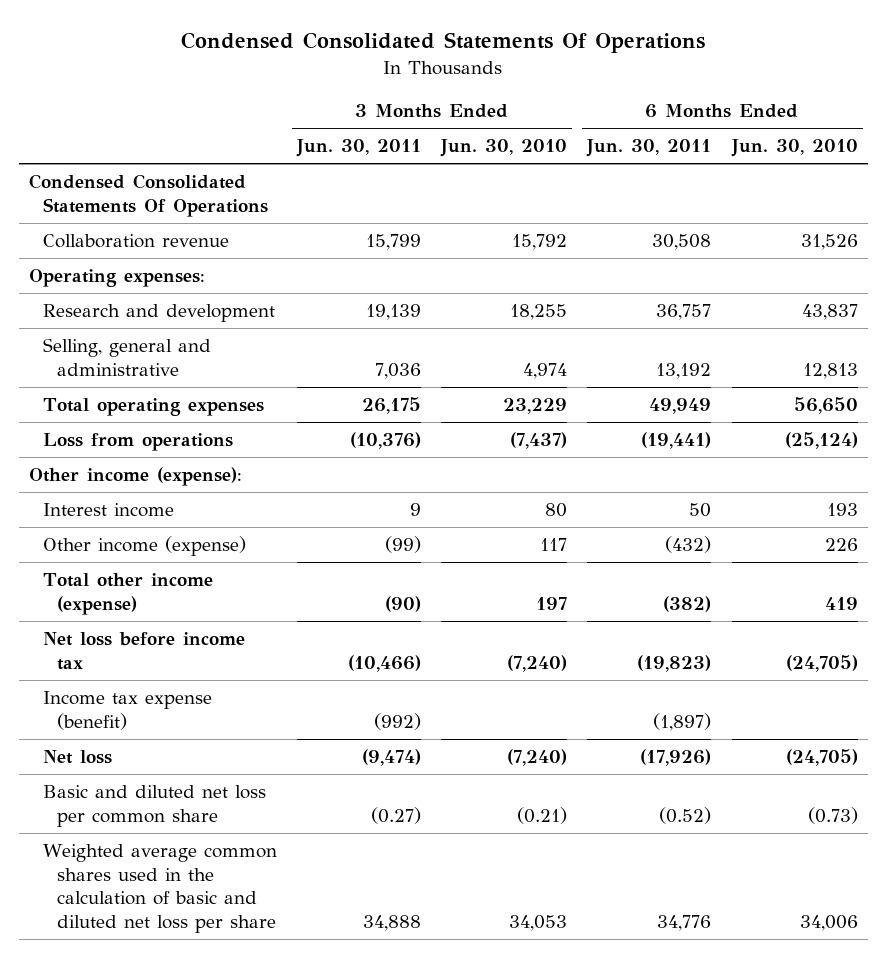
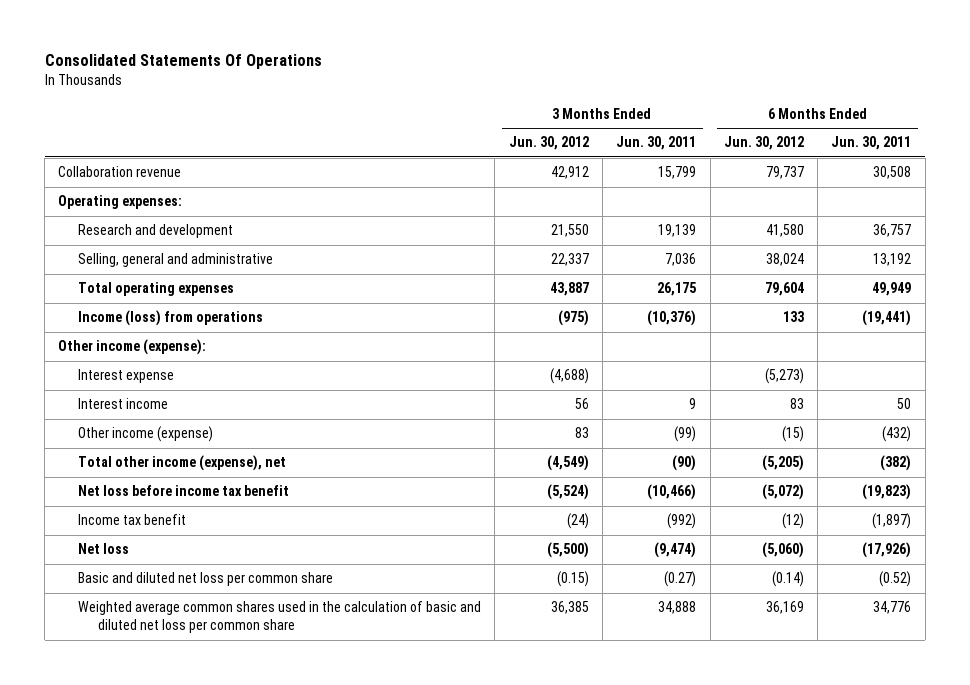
[181,32,706,54] Condensed Consolidated Statements Of Operations -> [44,54,322,70] Consolidated Statements Of Operations
[440,139,568,158] Jun. 30, 2010 -> none
[730,139,858,158] Jun. 30, 2010 -> none
none -> [508,136,589,151] Jun. 30, 2012
none -> [723,136,804,151] Jun. 30, 2012
[28,174,268,217] Condensed Consolidated Statements Of Operations -> none
[42,433,233,452] Loss from operations -> [78,310,264,327] Income (loss) from operations
none -> [78,369,175,384] Interest expense
[42,573,213,615] Total other income (expense) -> [78,455,287,472] Total other income (expense), net
[42,632,245,670] Net loss before income tax -> [78,485,290,497] Net loss before income tax benefit
[42,691,212,730] Income tax expense (benefit) -> [78,514,187,526] Income tax benefit
[42,844,277,934] Weighted average common shares used in the calculation of basic and diluted net loss per share -> [78,601,482,634] Weighted average common shares used in the calculation of basic and diluted net loss per common share

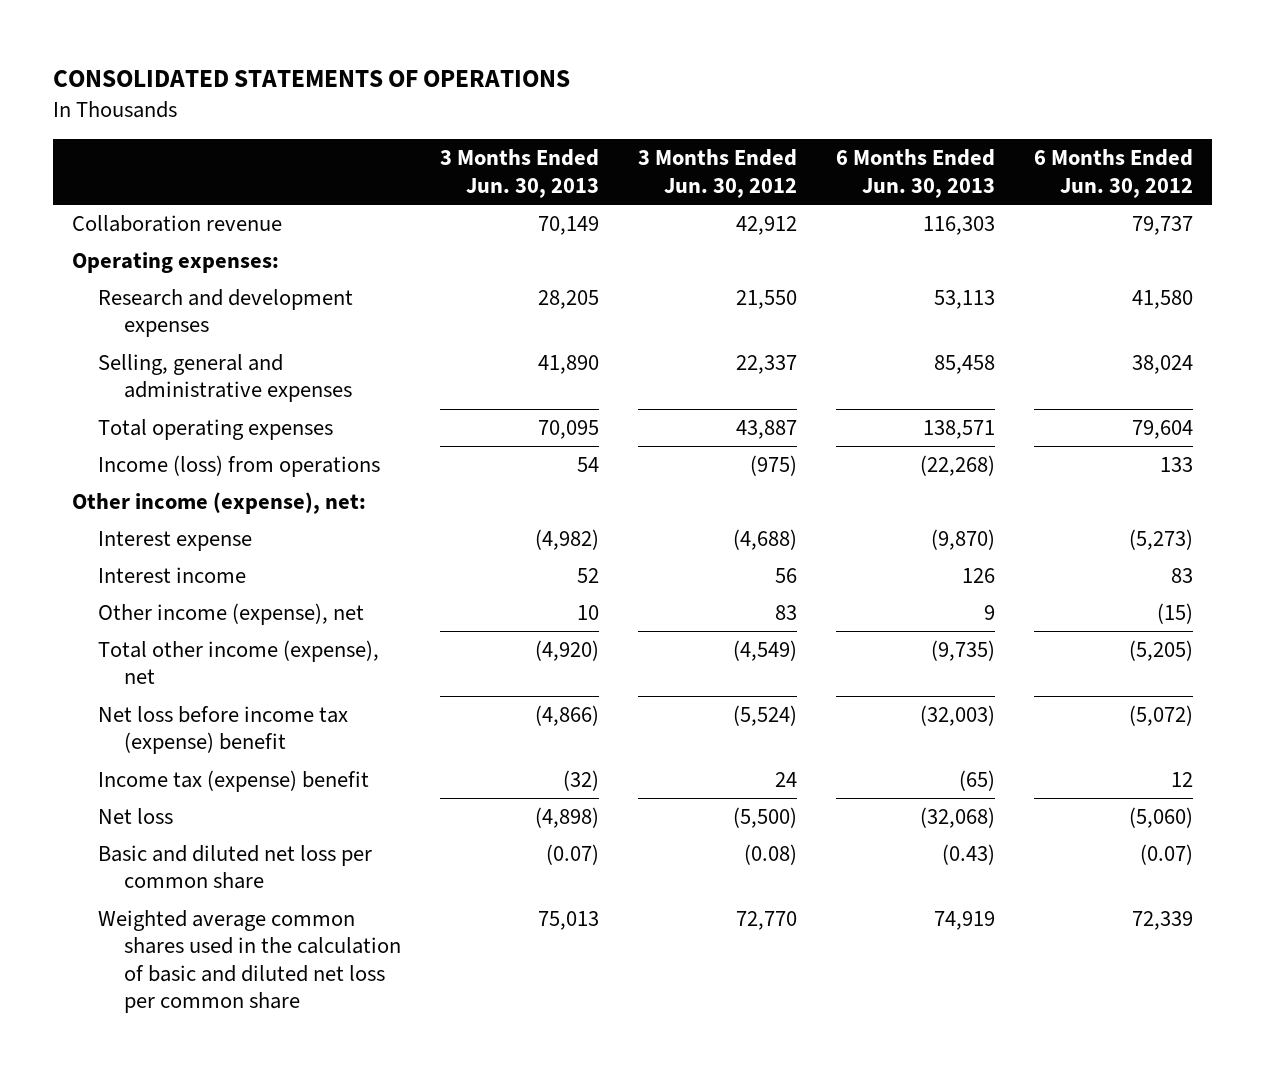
[44,54,322,70] Consolidated Statements Of Operations -> [52,70,570,88] CONSOLIDATED STATEMENTS OF OPERATIONS
[616,136,697,151] Jun. 30, 2011 -> none
[831,136,912,151] Jun. 30, 2011 -> none
none -> [439,149,599,198] 3 Months Ended Jun. 30, 2013
none -> [835,149,995,198] 6 Months Ended Jun. 30, 2013
[78,224,234,239] Research and development -> [97,288,353,338] Research and development expenses
[78,253,274,268] Selling, general and administrative -> [97,353,352,403] Selling, general and administrative expenses
[58,339,207,356] Other income (expense): -> [72,491,367,514] Other income (expense), net:
[78,426,214,443] Other income (expense) -> [97,602,364,625] Other income (expense), net
[78,485,290,497] Net loss before income tax benefit -> [97,705,348,755] Net loss before income tax (expense) benefit
[78,514,187,526] Income tax benefit -> [97,769,369,792] Income tax (expense) benefit
[566,513,589,530] (24) -> [774,771,797,787] 24
[781,513,804,530] (12) -> [1170,771,1193,787] 12
[556,571,589,588] (0.15) -> [743,843,797,865] (0.08)
[771,571,804,588] (0.14) -> [1139,843,1193,865] (0.07)
[550,601,589,615] 36,385 -> [735,910,797,930] 72,770
[765,601,804,615] 36,169 -> [1131,910,1193,930] 72,339

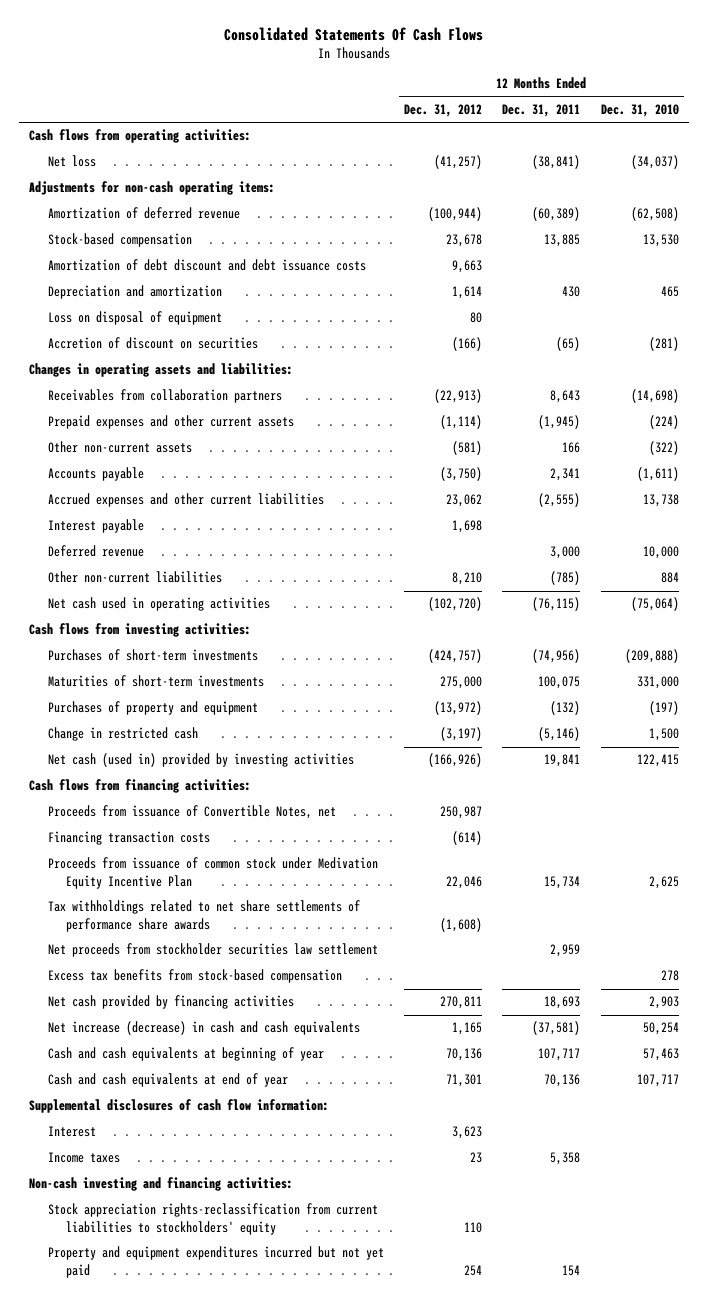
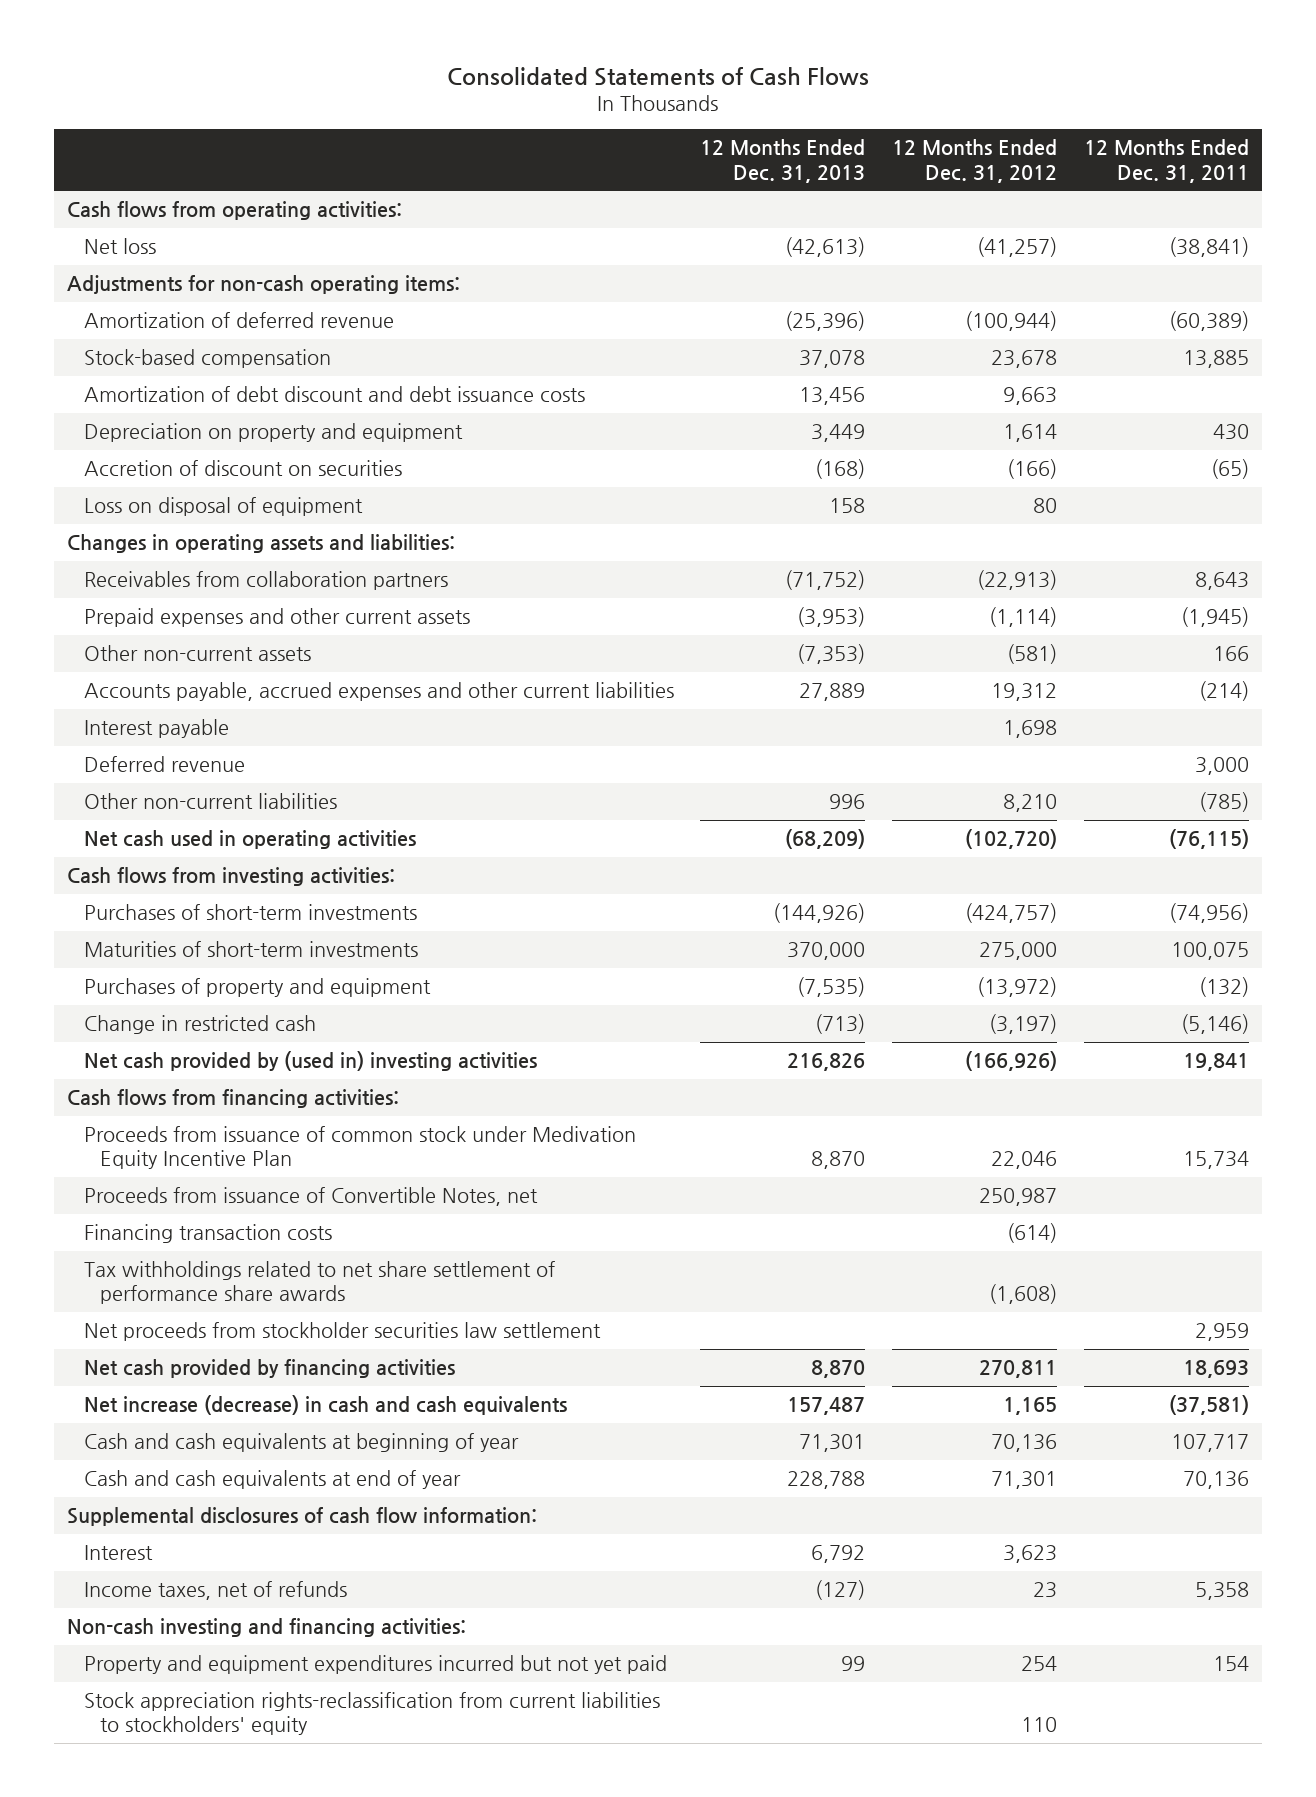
[223,26,483,41] Consolidated Statements Of Cash Flows -> [446,66,869,86] Consolidated Statements of Cash Flows
[600,103,679,117] Dec. 31, 2010 -> none
none -> [700,139,866,183] 12 Months Ended Dec. 31, 2013
[47,285,222,300] Depreciation and amortization -> [83,423,463,443] Depreciation on property and equipment
[47,311,222,326] Loss on disposal of equipment -> [83,497,363,517] Loss on disposal of equipment
[47,467,144,482] Accounts payable -> none
[47,493,324,508] Accrued expenses and other current liabilities -> [83,682,674,702] Accounts payable, accrued expenses and other current liabilities
[445,494,482,508] 23,062 -> [991,683,1058,702] 19,312
[538,493,581,508] (2,555) -> [1198,681,1249,702] (214)
[47,753,354,768] Net cash (used in) provided by investing activities -> [83,1051,537,1072] Net cash provided by (used in) investing activities
[47,857,378,889] Proceeds from issuance of common stock under Medivation Equity Incentive Plan -> [83,1126,636,1170] Proceeds from issuance of common stock under Medivation Equity Incentive Plan
[47,900,360,932] Tax withholdings related to net share settlements of performance share awards -> [83,1261,555,1305] Tax withholdings related to net share settlement of performance share awards
[47,969,342,984] Excess tax benefits from stock-based compensation -> none
[47,1152,120,1164] Income taxes -> [83,1581,347,1601] Income taxes, net of refunds
[47,1203,378,1235] Stock appreciation rights-reclassification from current liabilities to stockholders' equity -> [83,1692,660,1736] Stock appreciation rights-reclassification from current liabilities to stockholders' equity

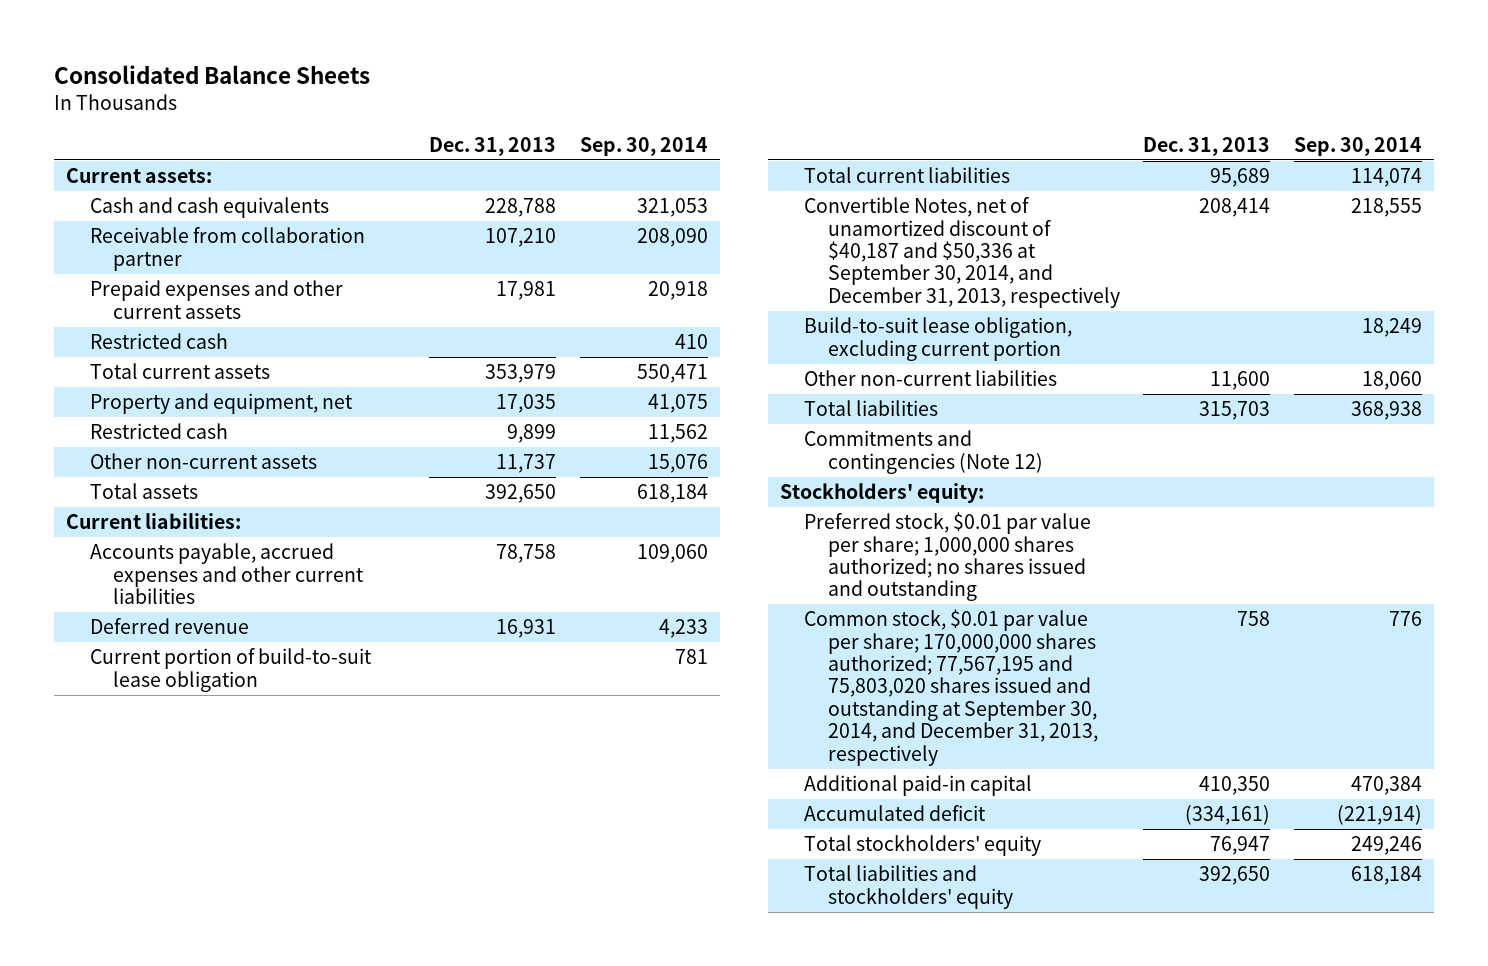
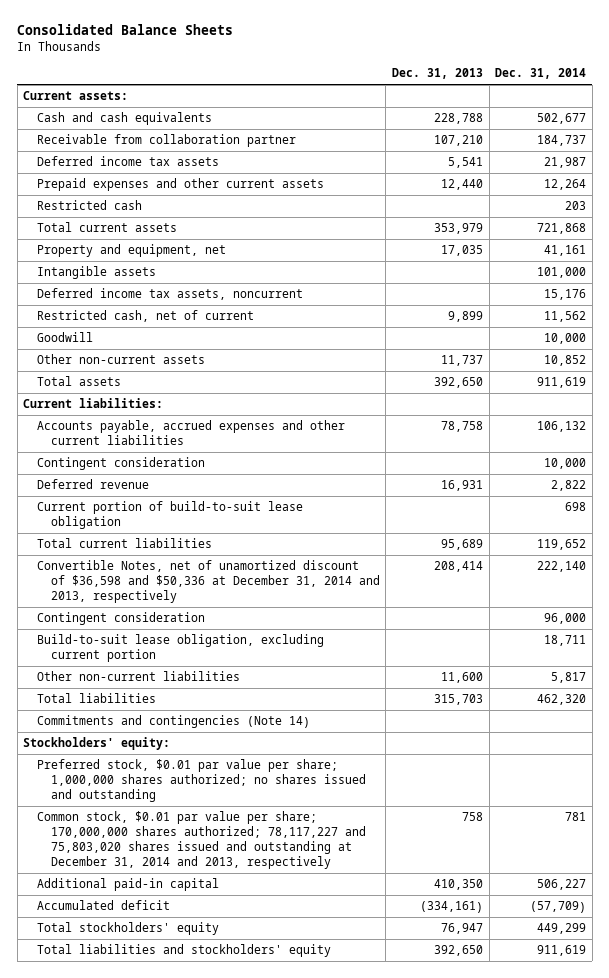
[579,136,708,156] Sep. 30, 2014 -> none
none -> [495,68,587,80] Dec. 31, 2014
none -> [36,156,219,167] Deferred income tax assets
[496,281,557,301] 17,981 -> [440,179,483,191] 12,440
none -> [36,266,156,280] Intangible assets
none -> [36,288,303,301] Deferred income tax assets, noncurrent
[89,423,228,440] Restricted cash -> [36,310,254,323] Restricted cash, net of current
none -> [36,332,93,343] Goodwill
none -> [36,457,205,471] Contingent consideration
[803,197,1120,308] Convertible Notes, net of unamortized discount of $40,187 and $50,336 at September 30, 2014, and December 31, 2013, respectively -> [36,560,380,603] Convertible Notes, net of unamortized discount of $36,598 and $50,336 at December 31, 2014 and 2013, respectively
none -> [36,612,205,626] Contingent consideration
[803,430,1043,474] Commitments and contingencies (Note 12) -> [36,715,310,729] Commitments and contingencies (Note 14)
[803,609,1098,766] Common stock, $0.01 par value per share; 170,000,000 shares authorized; 77,567,195 and 75,803,020 shares issued and outstanding at September 30, 2014, and December 31, 2013, respectively -> [36,811,366,869] Common stock, $0.01 par value per share; 170,000,000 shares authorized; 78,117,227 and 75,803,020 shares issued and outstanding at December 31, 2014 and 2013, respectively

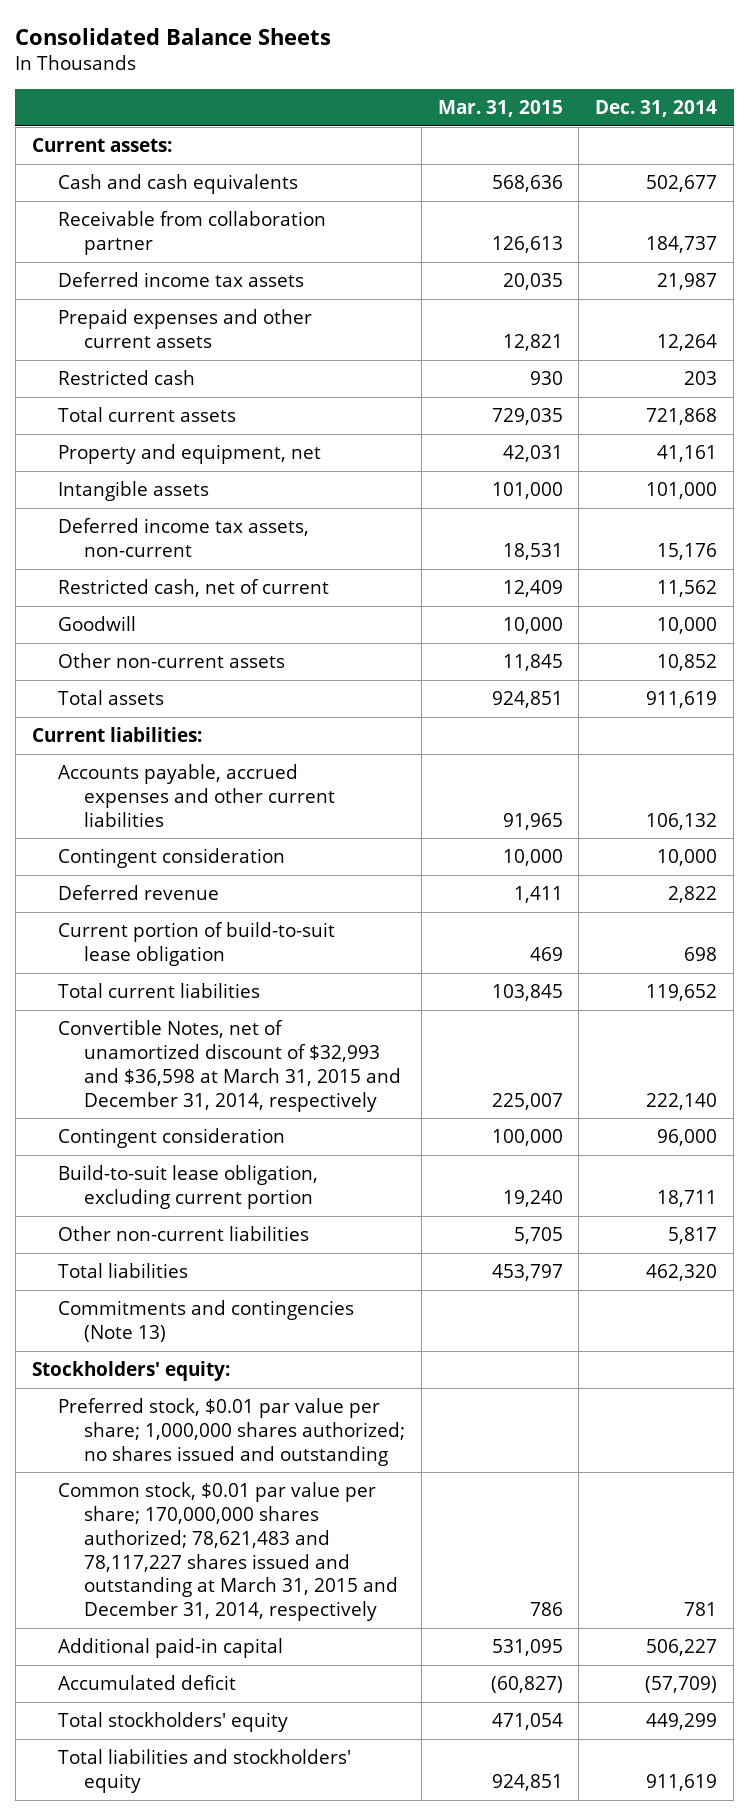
[391,68,483,80] Dec. 31, 2013 -> none
none -> [437,100,563,118] Mar. 31, 2015
[36,288,303,301] Deferred income tax assets, noncurrent -> [57,518,309,557] Deferred income tax assets, non-current
[36,560,380,603] Convertible Notes, net of unamortized discount of $36,598 and $50,336 at December 31, 2014 and 2013, respectively -> [57,1020,402,1112] Convertible Notes, net of unamortized discount of $32,993 and $36,598 at March 31, 2015 and December 31, 2014, respectively
[36,715,310,729] Commitments and contingencies (Note 14) -> [57,1300,354,1342] Commitments and contingencies (Note 13)
[36,811,366,869] Common stock, $0.01 par value per share; 170,000,000 shares authorized; 78,117,227 and 75,803,020 shares issued and outstanding at December 31, 2014 and 2013, respectively -> [57,1482,399,1622] Common stock, $0.01 par value per share; 170,000,000 shares authorized; 78,621,483 and 78,117,227 shares issued and outstanding at March 31, 2015 and December 31, 2014, respectively

